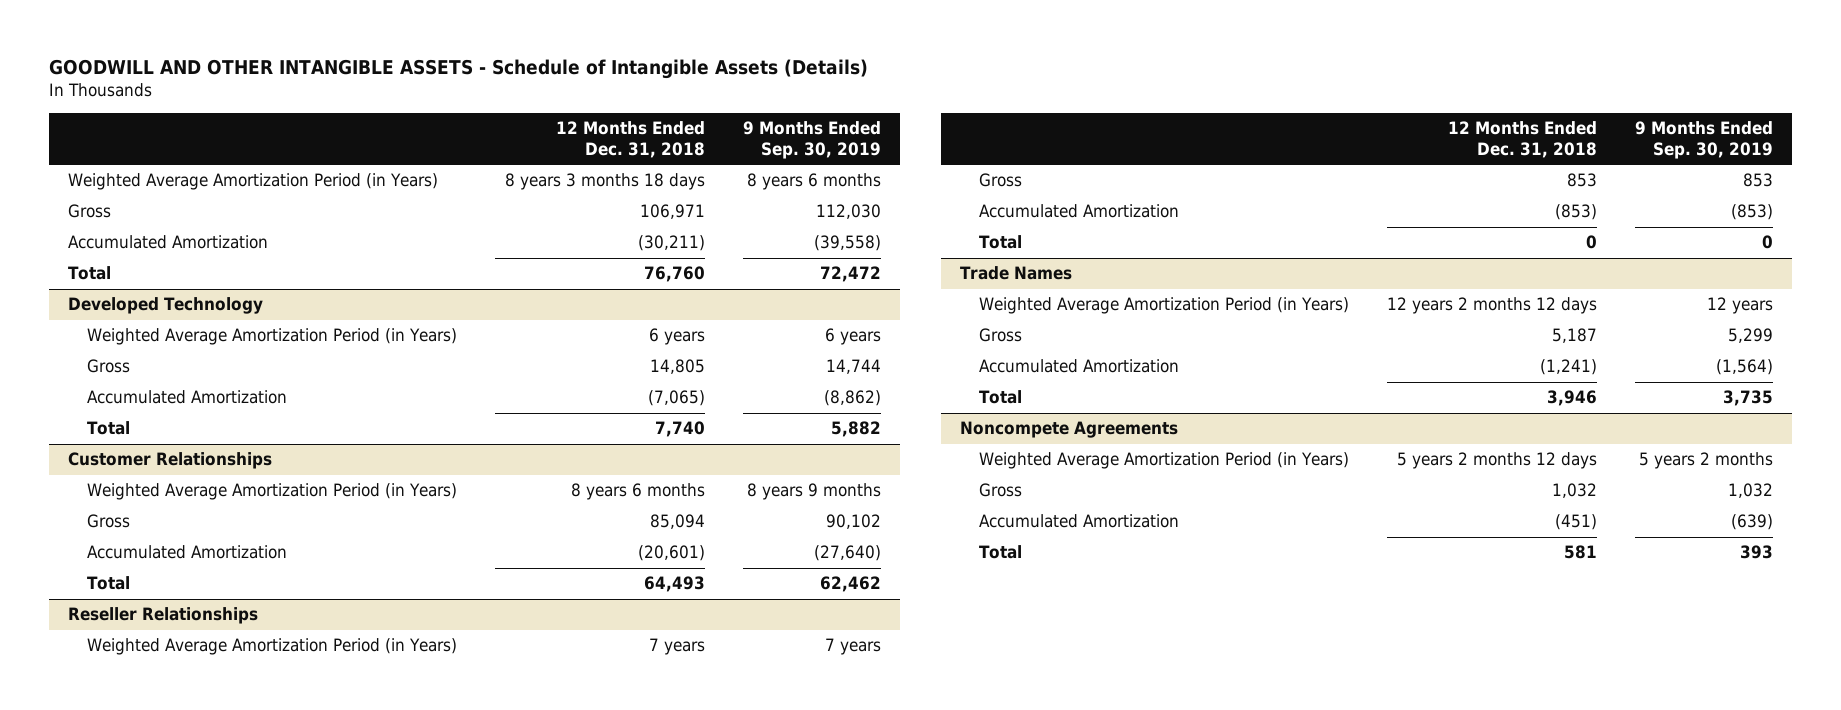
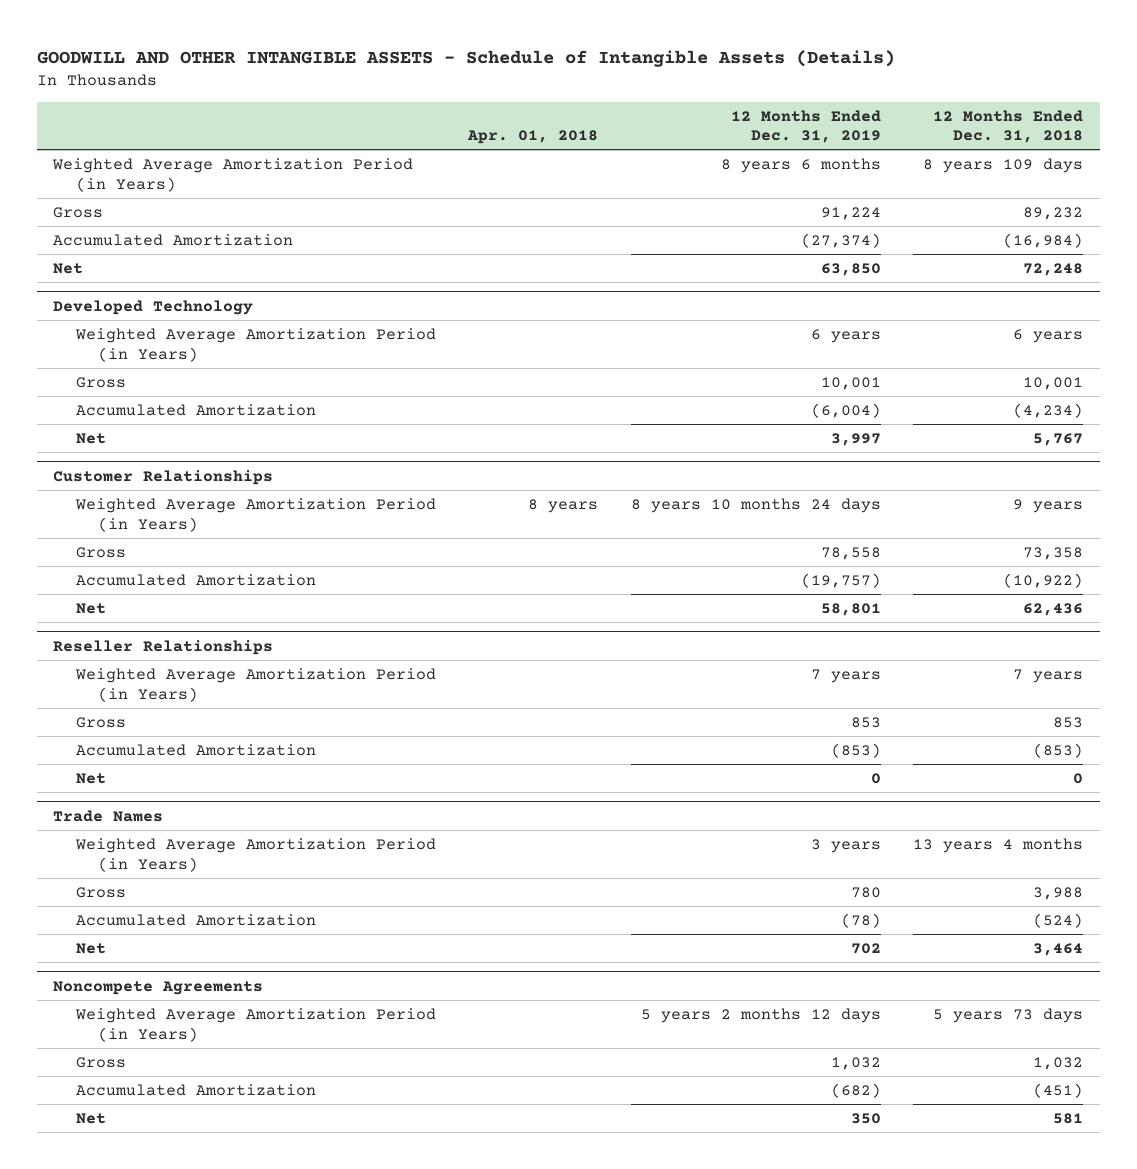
[743,120,882,159] 9 Months Ended Sep. 30, 2019 -> none
none -> [467,130,599,145] Apr. 01, 2018
none -> [730,109,881,144] 12 Months Ended Dec. 31, 2019
[67,266,111,281] Total -> none
[505,173,706,191] 8 years 3 months 18 days -> [923,157,1084,173] 8 years 109 days
[640,204,706,220] 106,971 -> [1023,206,1084,220] 89,232
[638,235,706,252] (30,211) -> [1003,232,1084,248] (16,984)
none -> [53,262,84,274] Net
[87,421,131,436] Total -> none
[650,359,706,375] 14,805 -> [1023,376,1084,390] 10,001
[648,390,706,407] (7,065) -> [1013,402,1084,418] (4,234)
none -> [75,432,106,444] Net
[87,576,131,591] Total -> none
[571,483,706,501] 8 years 6 months -> [1013,498,1084,513] 9 years
[650,514,706,530] 85,094 -> [1023,546,1084,560] 73,358
[638,545,706,562] (20,601) -> [1003,572,1084,588] (10,922)
none -> [75,602,106,614] Net
[979,235,1023,250] Total -> [75,772,106,784] Net
[979,390,1023,405] Total -> none
[1387,297,1598,315] 12 years 2 months 12 days -> [913,837,1084,853] 13 years 4 months
[1552,328,1598,344] 5,187 -> [1033,886,1084,900] 3,988
[1540,359,1598,376] (1,241) -> [1033,912,1084,928] (524)
none -> [75,942,106,954] Net
[1397,452,1598,470] 5 years 2 months 12 days -> [933,1007,1084,1023] 5 years 73 days
[979,545,1023,560] Total -> [75,1112,106,1124] Net

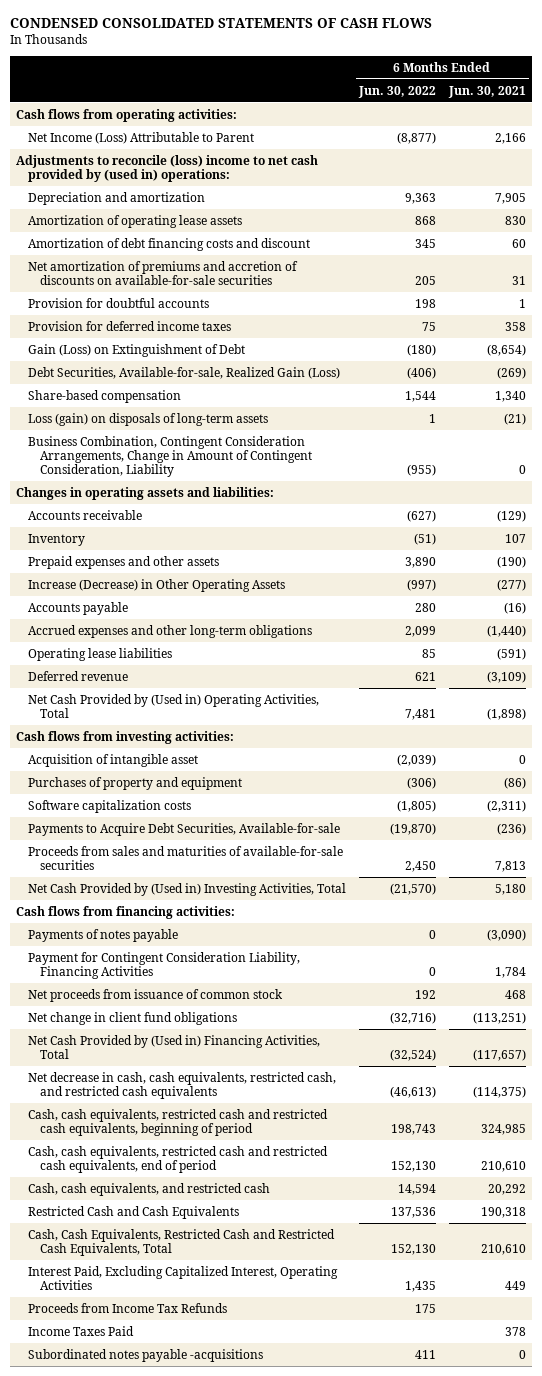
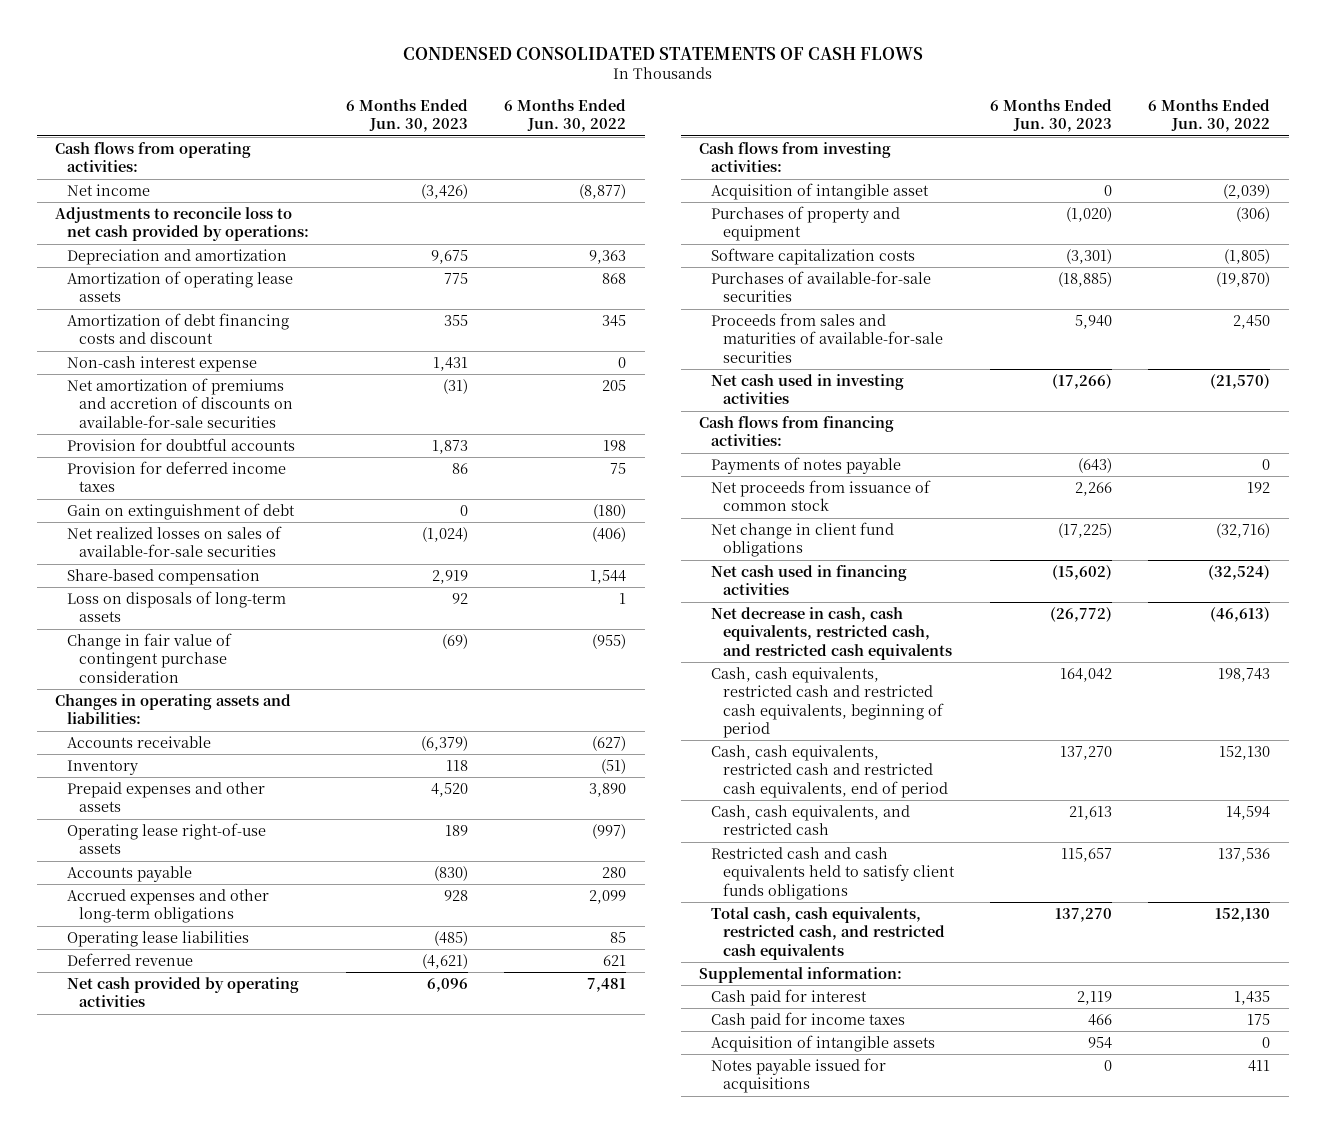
[447,85,526,98] Jun. 30, 2021 -> none
none -> [346,98,469,133] 6 Months Ended Jun. 30, 2023
[28,131,255,144] Net Income (Loss) Attributable to Parent -> [67,184,151,197] Net income
[16,154,319,183] Adjustments to reconcile (loss) income to net cash provided by (used in) operations: -> [55,207,310,242] Adjustments to reconcile loss to net cash provided by operations:
none -> [67,356,258,373] Non-cash interest expense
[28,343,246,357] Gain (Loss) on Extinguishment of Debt -> [67,503,296,521] Gain on extinguishment of debt
[28,366,341,379] Debt Securities, Available-for-sale, Realized Gain (Loss) -> [67,526,283,558] Net realized losses on sales of available-for-sale securities
[28,412,269,426] Loss (gain) on disposals of long-term assets -> [67,591,287,623] Loss on disposals of long-term assets
[28,435,312,478] Business Combination, Contingent Consideration Arrangements, Change in Amount of Contingent Consideration, Liability -> [67,633,233,683] Change in fair value of contingent purchase consideration
[28,578,286,592] Increase (Decrease) in Other Operating Assets -> [67,823,267,855] Operating lease right-of-use assets
[28,693,320,719] Net Cash Provided by (Used in) Operating Activities, Total -> [67,977,300,1008] Net cash provided by operating activities
[28,822,341,836] Payments to Acquire Debt Securities, Available-for-sale -> [710,271,931,303] Purchases of available-for-sale securities
[28,882,347,896] Net Cash Provided by (Used in) Investing Activities, Total -> [710,374,904,405] Net cash used in investing activities
[28,951,301,980] Payment for Contingent Consideration Liability, Financing Activities -> none
[28,1034,321,1060] Net Cash Provided by (Used in) Financing Activities, Total -> [710,565,907,596] Net cash used in financing activities
[28,1325,135,1336] Income Taxes Paid -> none
[28,1205,240,1219] Restricted Cash and Cash Equivalents -> [710,847,955,900] Restricted cash and cash equivalents held to satisfy client funds obligations
[28,1228,336,1257] Cash, Cash Equivalents, Restricted Cash and Restricted Cash Equivalents, Total -> [710,907,945,960] Total cash, cash equivalents, restricted cash, and restricted cash equivalents
none -> [699,967,903,984] Supplemental information:
[28,1265,339,1291] Interest Paid, Excluding Capitalized Interest, Operating Activities -> [710,989,867,1007] Cash paid for interest
[28,1302,228,1313] Proceeds from Income Tax Refunds -> [710,1012,905,1030] Cash paid for income taxes
none -> [710,1035,935,1053] Acquisition of intangible assets
[28,1348,264,1362] Subordinated notes payable -acquisitions -> [710,1058,886,1094] Notes payable issued for acquisitions

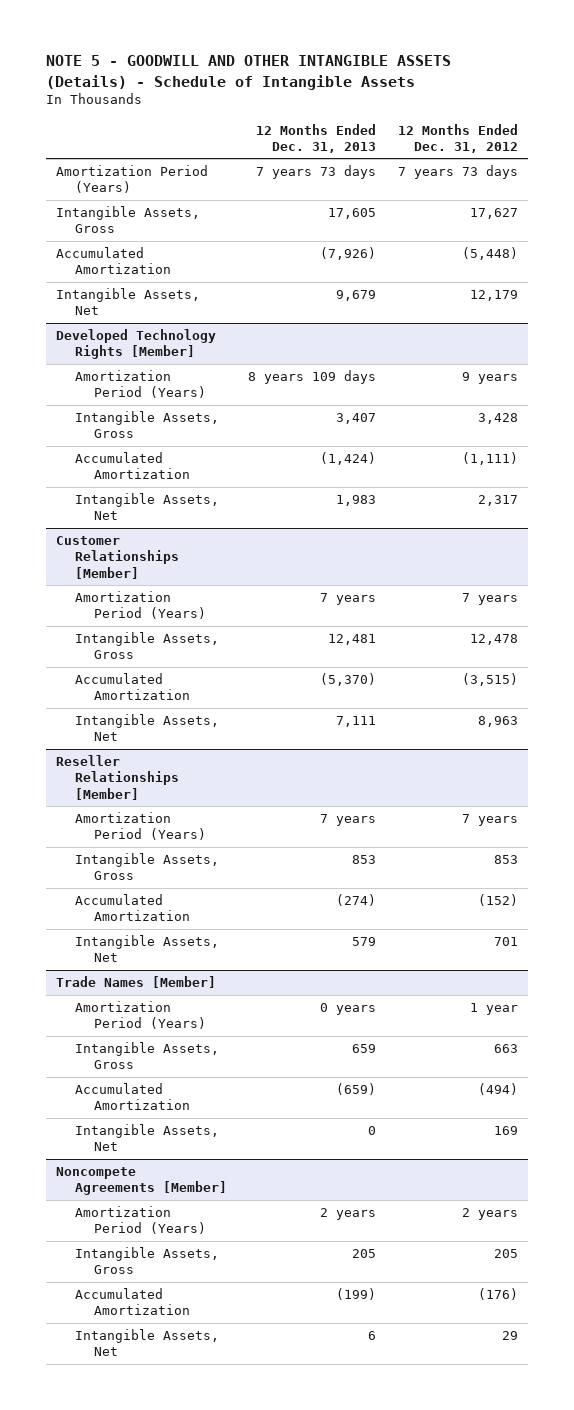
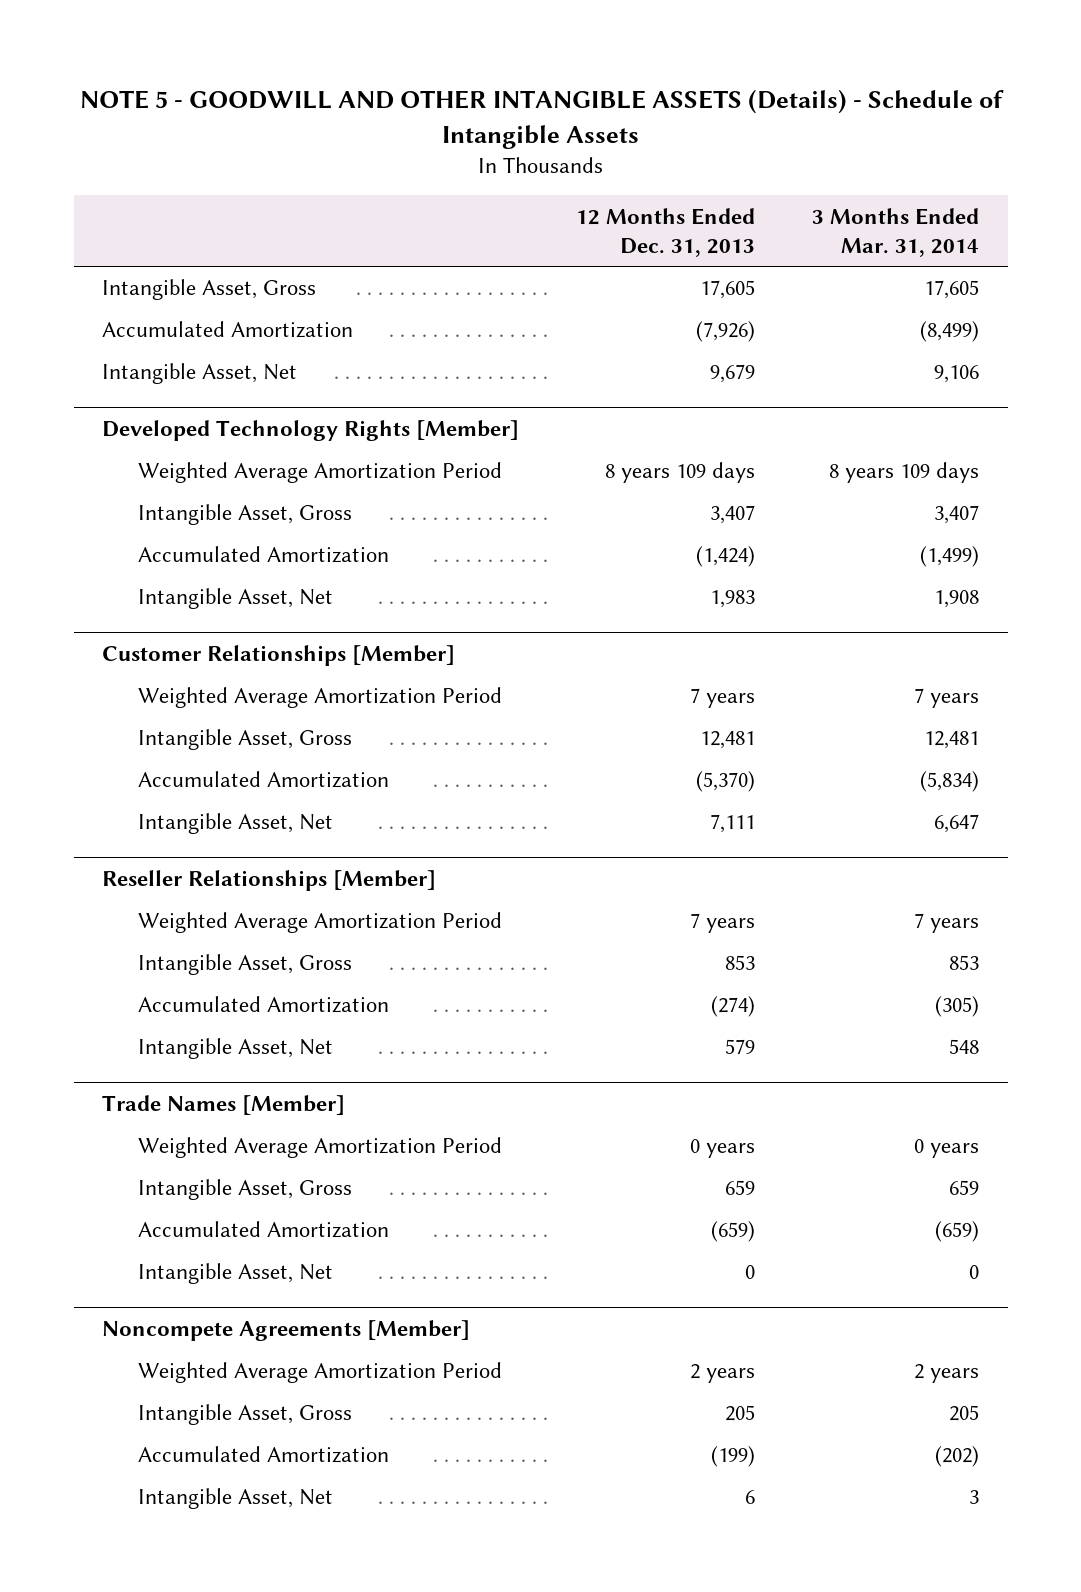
[397,123,518,153] 12 Months Ended Dec. 31, 2012 -> none
none -> [812,207,980,257] 3 Months Ended Mar. 31, 2014
[56,165,209,194] Amortization Period (Years) -> none
[56,206,201,234] Intangible Assets, Gross -> [102,279,317,301] Intangible Asset, Gross
[56,288,201,316] Intangible Assets, Net -> [102,363,298,385] Intangible Asset, Net
[75,370,207,399] Amortization Period (Years) -> [137,462,502,484] Weighted Average Amortization Period
[75,411,220,439] Intangible Assets, Gross -> [137,504,352,526] Intangible Asset, Gross
[75,493,220,521] Intangible Assets, Net -> [137,588,333,610] Intangible Asset, Net
[75,591,207,620] Amortization Period (Years) -> [137,687,502,709] Weighted Average Amortization Period
[75,632,220,660] Intangible Assets, Gross -> [137,729,352,751] Intangible Asset, Gross
[75,714,220,742] Intangible Assets, Net -> [137,813,333,835] Intangible Asset, Net
[75,812,207,841] Amortization Period (Years) -> [137,912,502,934] Weighted Average Amortization Period
[75,853,220,881] Intangible Assets, Gross -> [137,954,352,976] Intangible Asset, Gross
[75,935,220,963] Intangible Assets, Net -> [137,1038,333,1060] Intangible Asset, Net
[75,1001,207,1030] Amortization Period (Years) -> [137,1137,502,1159] Weighted Average Amortization Period
[75,1042,220,1070] Intangible Assets, Gross -> [137,1179,352,1201] Intangible Asset, Gross
[75,1124,220,1152] Intangible Assets, Net -> [137,1263,333,1285] Intangible Asset, Net
[75,1206,207,1235] Amortization Period (Years) -> [137,1362,502,1384] Weighted Average Amortization Period
[75,1247,220,1275] Intangible Assets, Gross -> [137,1404,352,1426] Intangible Asset, Gross
[75,1329,220,1357] Intangible Assets, Net -> [137,1488,333,1510] Intangible Asset, Net

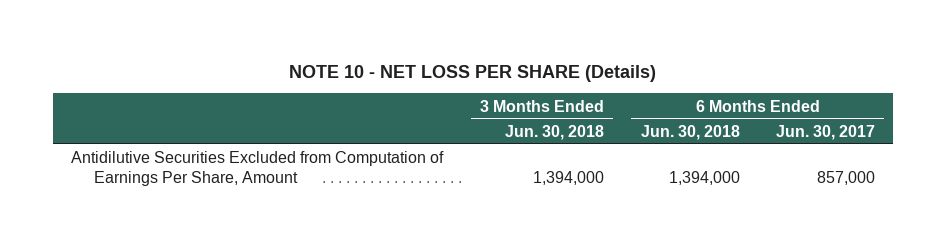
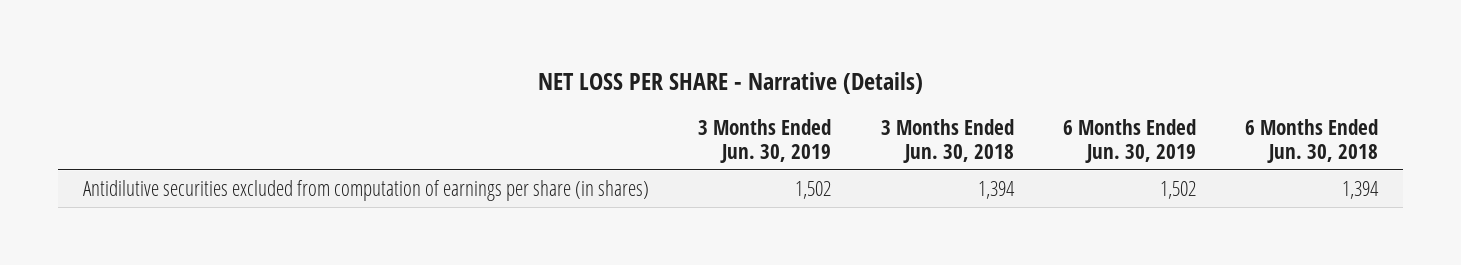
[289,64,657,82] NOTE 10 - NET LOSS PER SHARE (Details) -> [537,71,923,94] NET LOSS PER SHARE - Narrative (Details)
[776,124,876,140] Jun. 30, 2017 -> none
none -> [698,119,832,164] 3 Months Ended Jun. 30, 2019
none -> [1062,119,1196,164] 6 Months Ended Jun. 30, 2019
[71,151,445,186] Antidilutive Securities Excluded from Computation of Earnings Per Share, Amount -> [82,180,649,202] Antidilutive securities excluded from computation of earnings per share (in shares)
[532,170,604,185] 1,394,000 -> [977,181,1015,200] 1,394
[668,170,740,185] 1,394,000 -> [1342,181,1380,200] 1,394

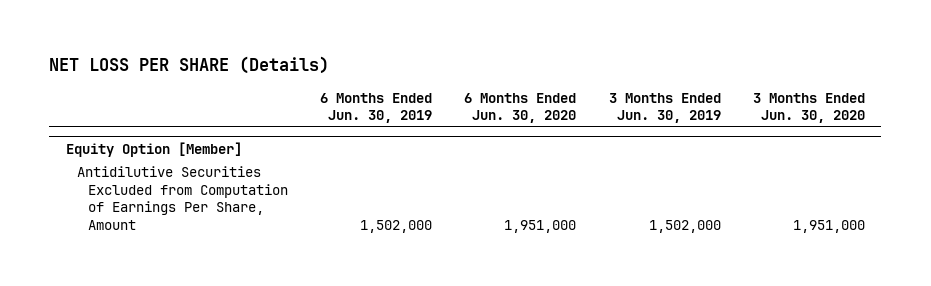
[537,71,923,94] NET LOSS PER SHARE - Narrative (Details) -> [49,56,330,75] NET LOSS PER SHARE (Details)
[880,119,1014,164] 3 Months Ended Jun. 30, 2018 -> none
[1245,119,1379,164] 6 Months Ended Jun. 30, 2018 -> none
none -> [464,92,577,124] 6 Months Ended Jun. 30, 2020
none -> [753,92,866,124] 3 Months Ended Jun. 30, 2020
none -> [65,141,242,157] Equity Option [Member]
[82,180,649,202] Antidilutive securities excluded from computation of earnings per share (in shares) -> [76,165,288,231] Antidilutive Securities Excluded from Computation of Earnings Per Share, Amount
[795,181,832,200] 1,502 -> [648,220,721,234] 1,502,000
[1159,181,1196,200] 1,502 -> [359,220,432,234] 1,502,000

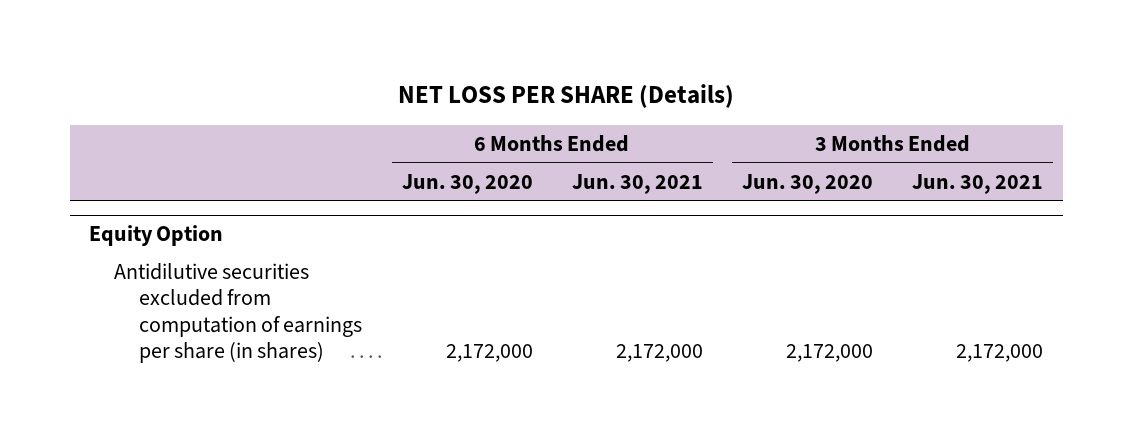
[319,92,432,124] 6 Months Ended Jun. 30, 2019 -> none
[608,92,721,124] 3 Months Ended Jun. 30, 2019 -> none
none -> [571,174,703,195] Jun. 30, 2021
none -> [912,174,1044,195] Jun. 30, 2021
[65,141,242,157] Equity Option [Member] -> [89,225,224,247] Equity Option
[76,165,288,231] Antidilutive Securities Excluded from Computation of Earnings Per Share, Amount -> [114,263,363,364] Antidilutive securities excluded from computation of earnings per share (in shares)
[504,220,577,234] 1,951,000 -> [445,344,533,363] 2,172,000
[793,220,866,234] 1,951,000 -> [786,344,874,363] 2,172,000

